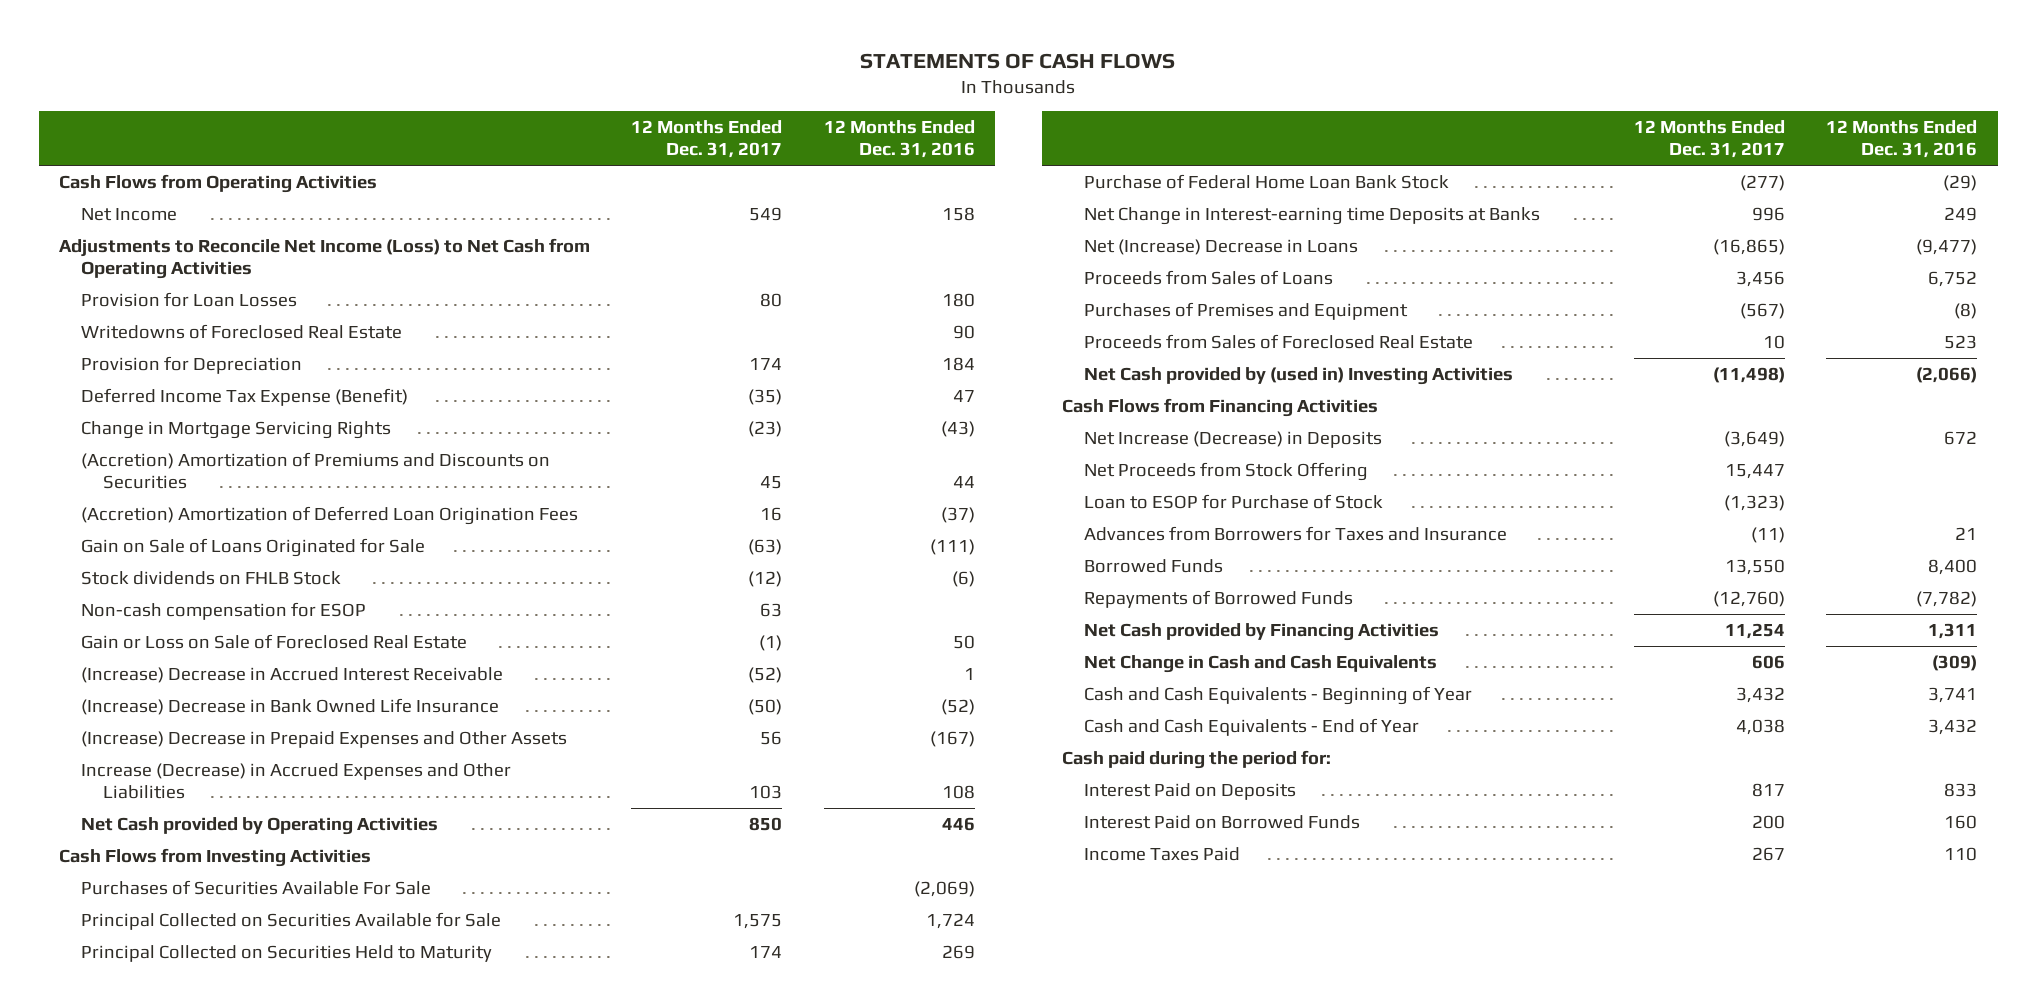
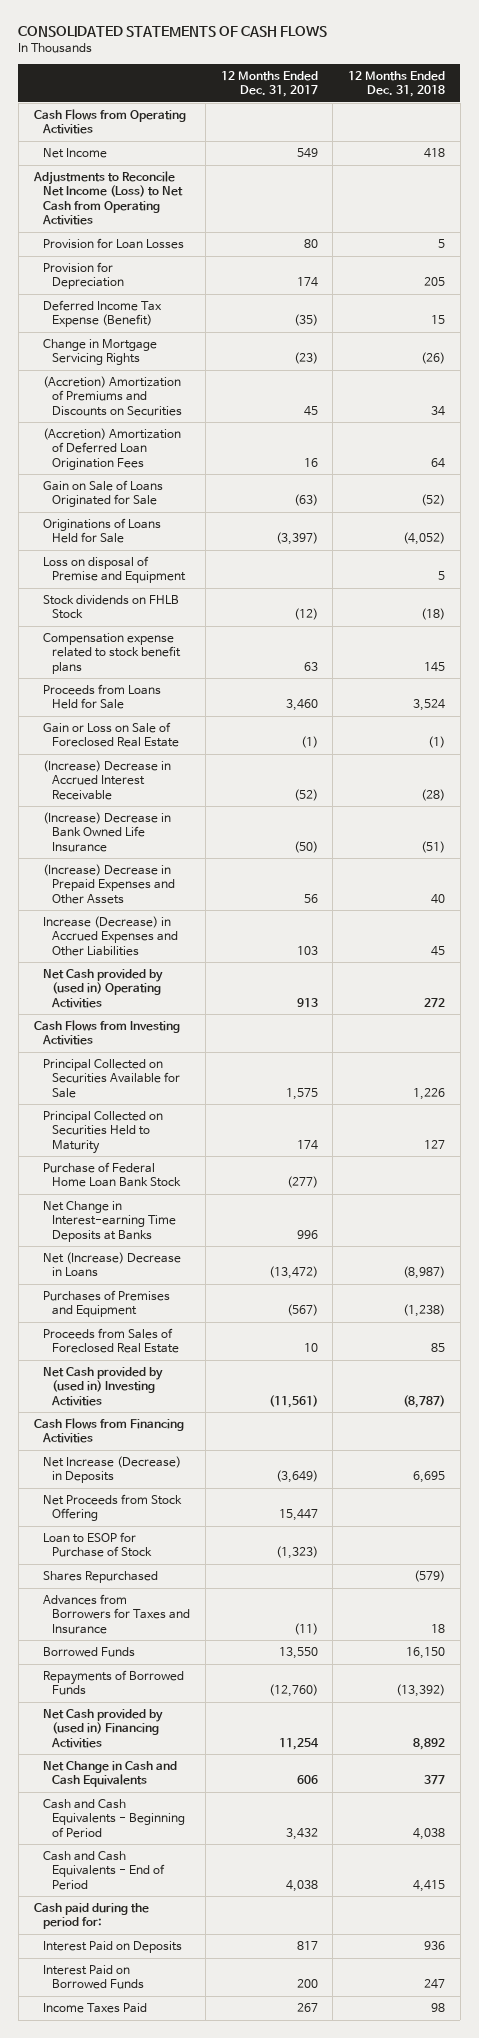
[860,52,1176,69] STATEMENTS OF CASH FLOWS -> [18,26,328,38] CONSOLIDATED STATEMENTS OF CASH FLOWS
[823,120,975,159] 12 Months Ended Dec. 31, 2016 -> none
none -> [348,70,446,98] 12 Months Ended Dec. 31, 2018
[80,324,402,340] Writedowns of Foreclosed Real Estate -> none
none -> [42,517,161,544] Originations of Loans Held for Sale
none -> [42,555,187,584] Loss on disposal of Premise and Equipment
[80,602,366,621] Non-cash compensation for ESOP -> none
none -> [42,632,182,674] Compensation expense related to stock benefit plans
none -> [42,683,161,710] Proceeds from Loans Held for Sale
[80,817,438,836] Net Cash provided by Operating Activities -> [42,968,163,1008] Net Cash provided by (used in) Operating Activities
[749,817,783,832] 850 -> [296,997,318,1008] 913
[80,880,431,896] Purchases of Securities Available For Sale -> none
[1083,270,1333,286] Proceeds from Sales of Loans -> none
[1083,207,1540,226] Net Change in Interest-earning time Deposits at Banks -> [42,1200,177,1242] Net Change in Interest-earning Time Deposits at Banks
[1713,239,1786,256] (16,865) -> [268,1266,318,1280] (13,472)
[1713,367,1786,384] (11,498) -> [268,1394,318,1408] (11,561)
none -> [42,1570,158,1583] Shares Repurchased
[1083,623,1439,642] Net Cash provided by Financing Activities -> [42,1708,163,1748] Net Cash provided by (used in) Financing Activities
[1083,686,1472,706] Cash and Cash Equivalents - Beginning of Year -> [42,1798,186,1838] Cash and Cash Equivalents - Beginning of Period
[1083,718,1419,737] Cash and Cash Equivalents - End of Year -> [42,1850,166,1890] Cash and Cash Equivalents - End of Period

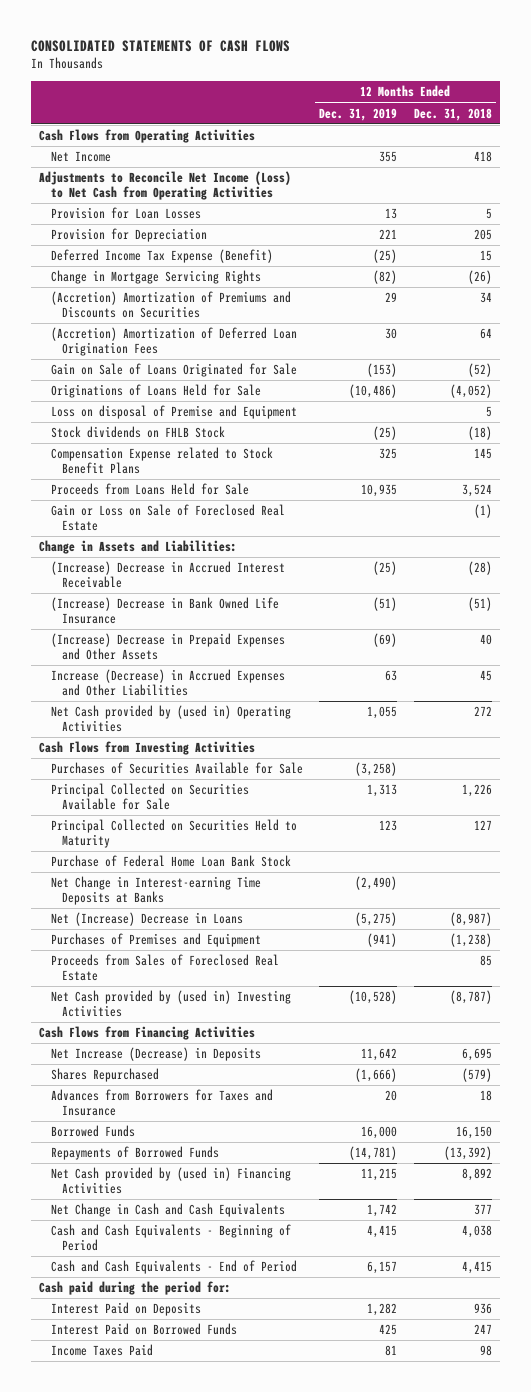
[220,70,318,98] 12 Months Ended Dec. 31, 2017 -> none
none -> [319,107,398,121] Dec. 31, 2019
[42,632,182,674] Compensation expense related to stock benefit plans -> [50,447,273,475] Compensation Expense related to Stock Benefit Plans
none -> [39,540,238,555] Change in Assets and Liabilities:
none -> [50,762,303,775] Purchases of Securities Available for Sale
[42,1493,182,1522] Net Proceeds from Stock Offering -> none
[42,1531,153,1558] Loan to ESOP for Purchase of Stock -> none

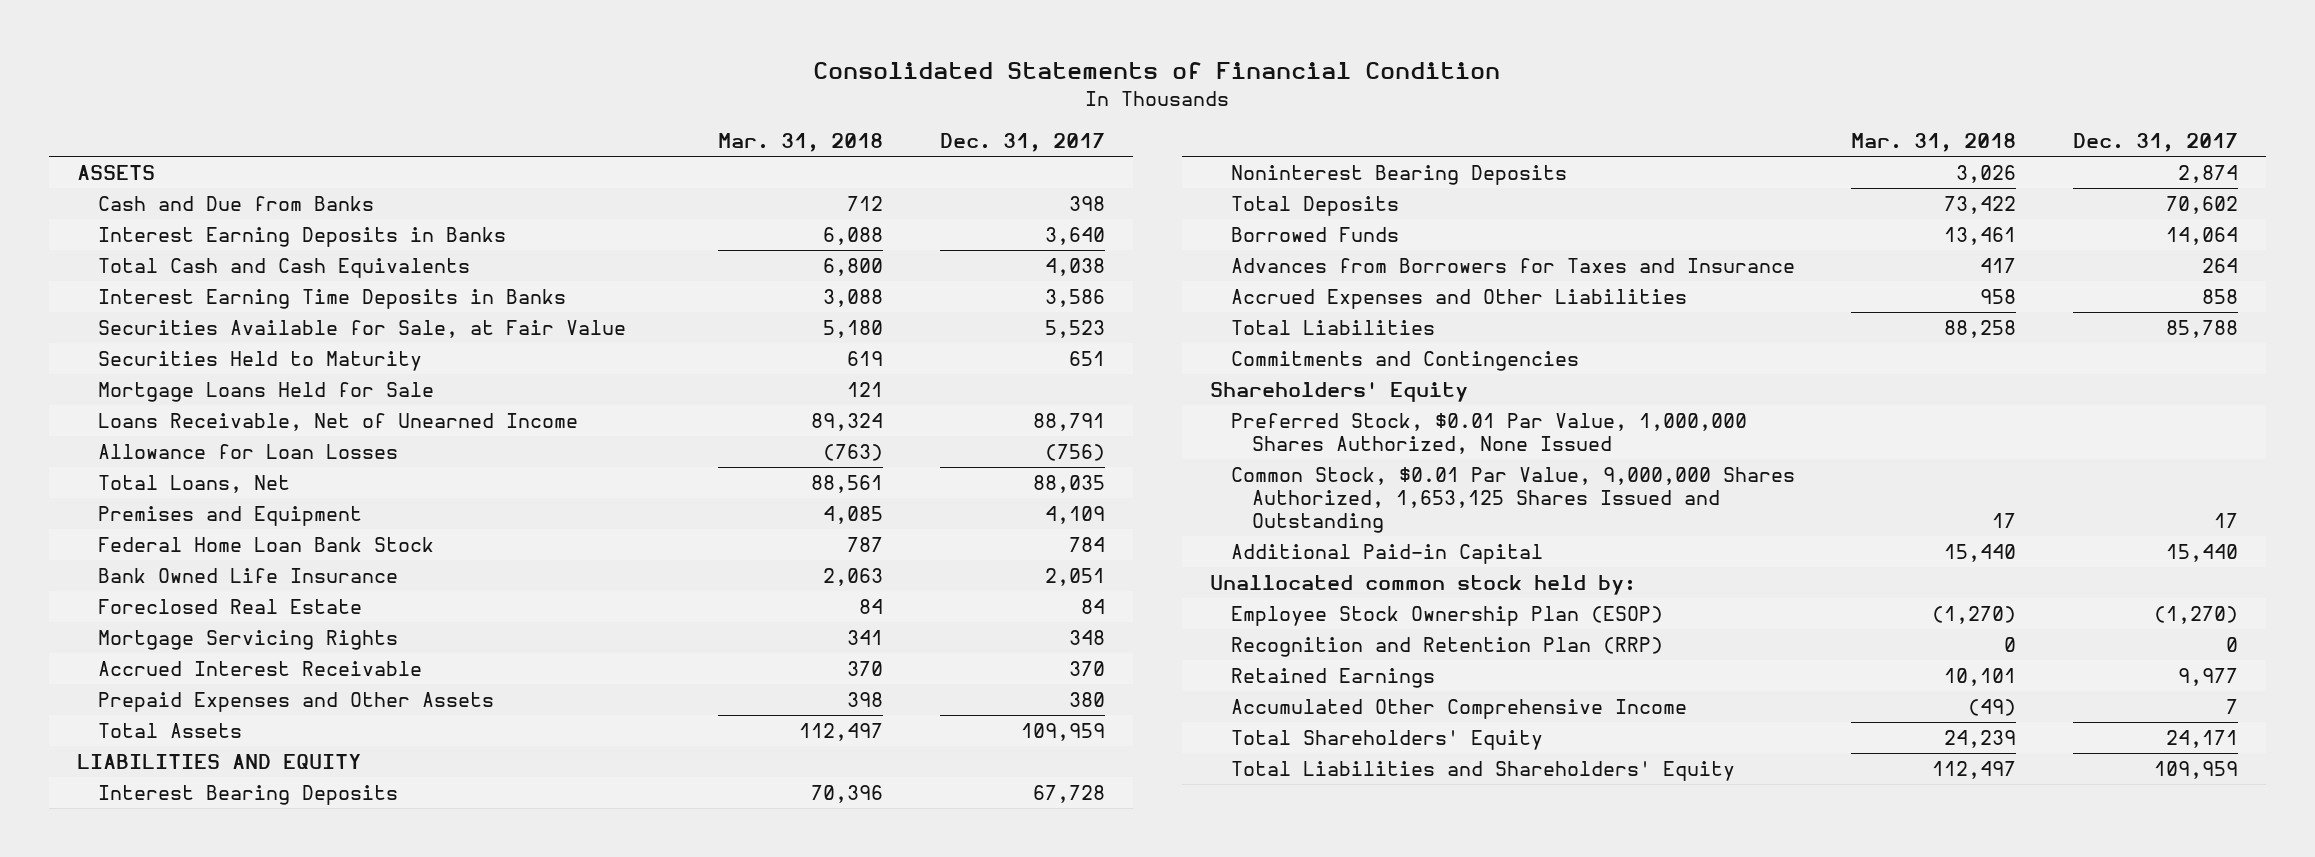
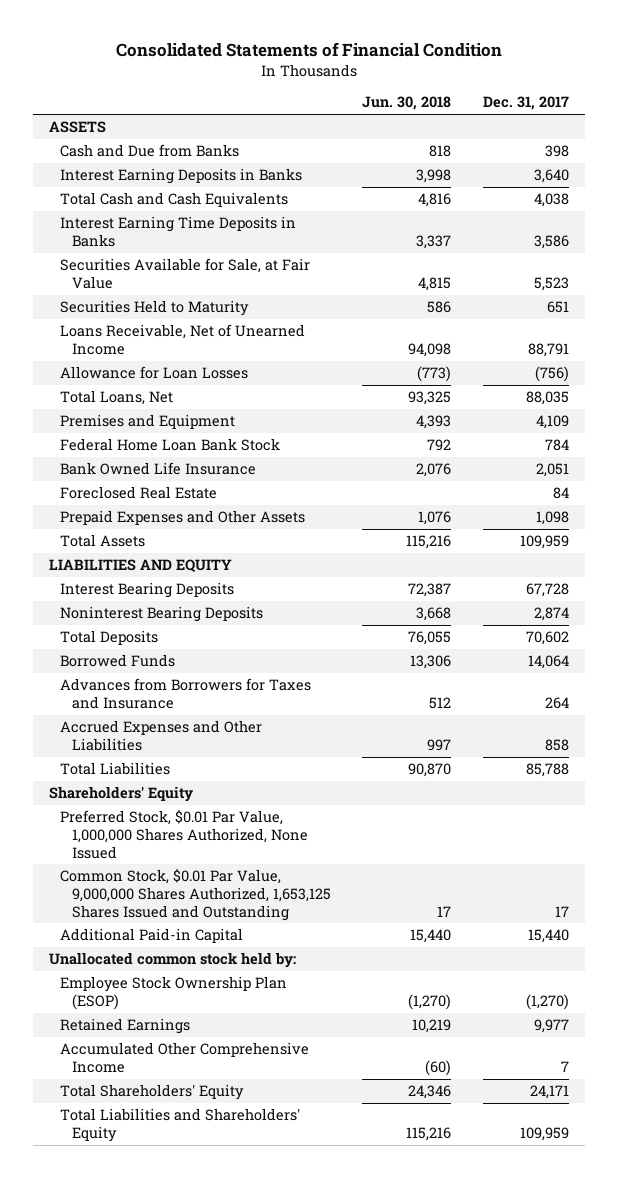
[718,133,884,153] Mar. 31, 2018 -> none
none -> [362,96,452,111] Jun. 30, 2018
[98,381,435,402] Mortgage Loans Held for Sale -> none
[98,629,399,650] Mortgage Servicing Rights -> none
[98,660,423,676] Accrued Interest Receivable -> none
[1068,691,1105,707] 380 -> [535,511,569,526] 1,098
[1230,350,1579,371] Commitments and Contingencies -> none
[1230,636,1663,657] Recognition and Retention Plan (RRP) -> none

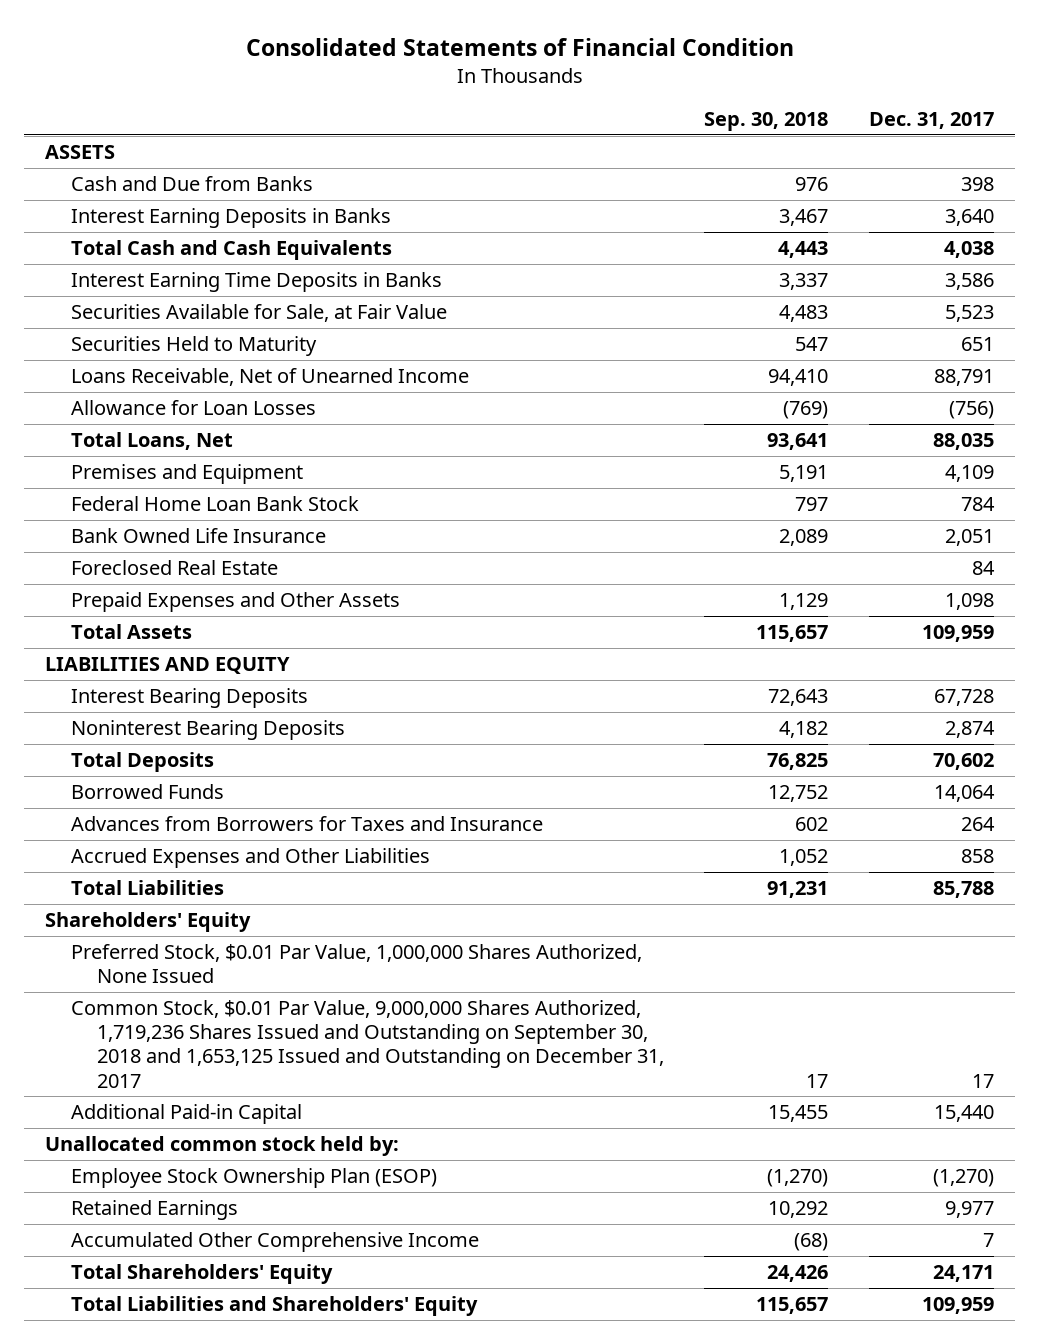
[362,96,452,111] Jun. 30, 2018 -> none
none -> [704,112,829,132] Sep. 30, 2018
[60,869,331,921] Common Stock, $0.01 Par Value, 9,000,000 Shares Authorized, 1,653,125 Shares Issued and Outstanding -> [70,1000,664,1088] Common Stock, $0.01 Par Value, 9,000,000 Shares Authorized, 1,719,236 Shares Issued and Outstanding on September 30, 2018 and 1,653,125 Issued and Outstanding on December 31, 2017

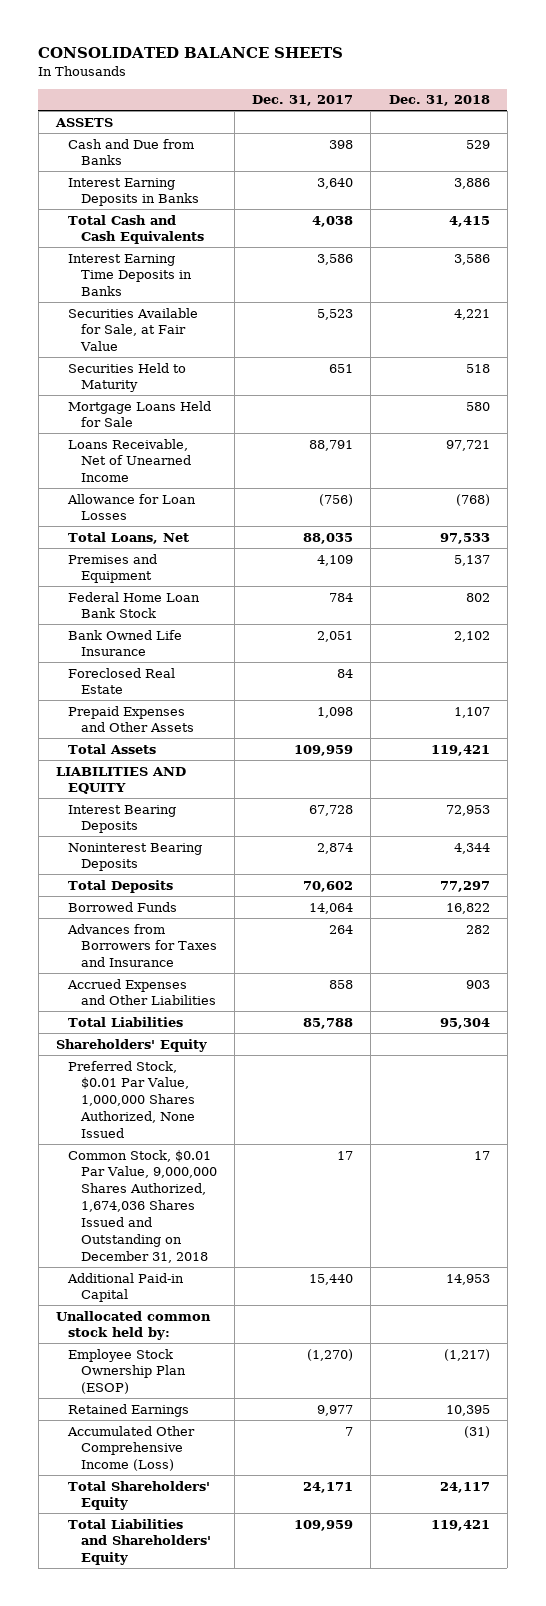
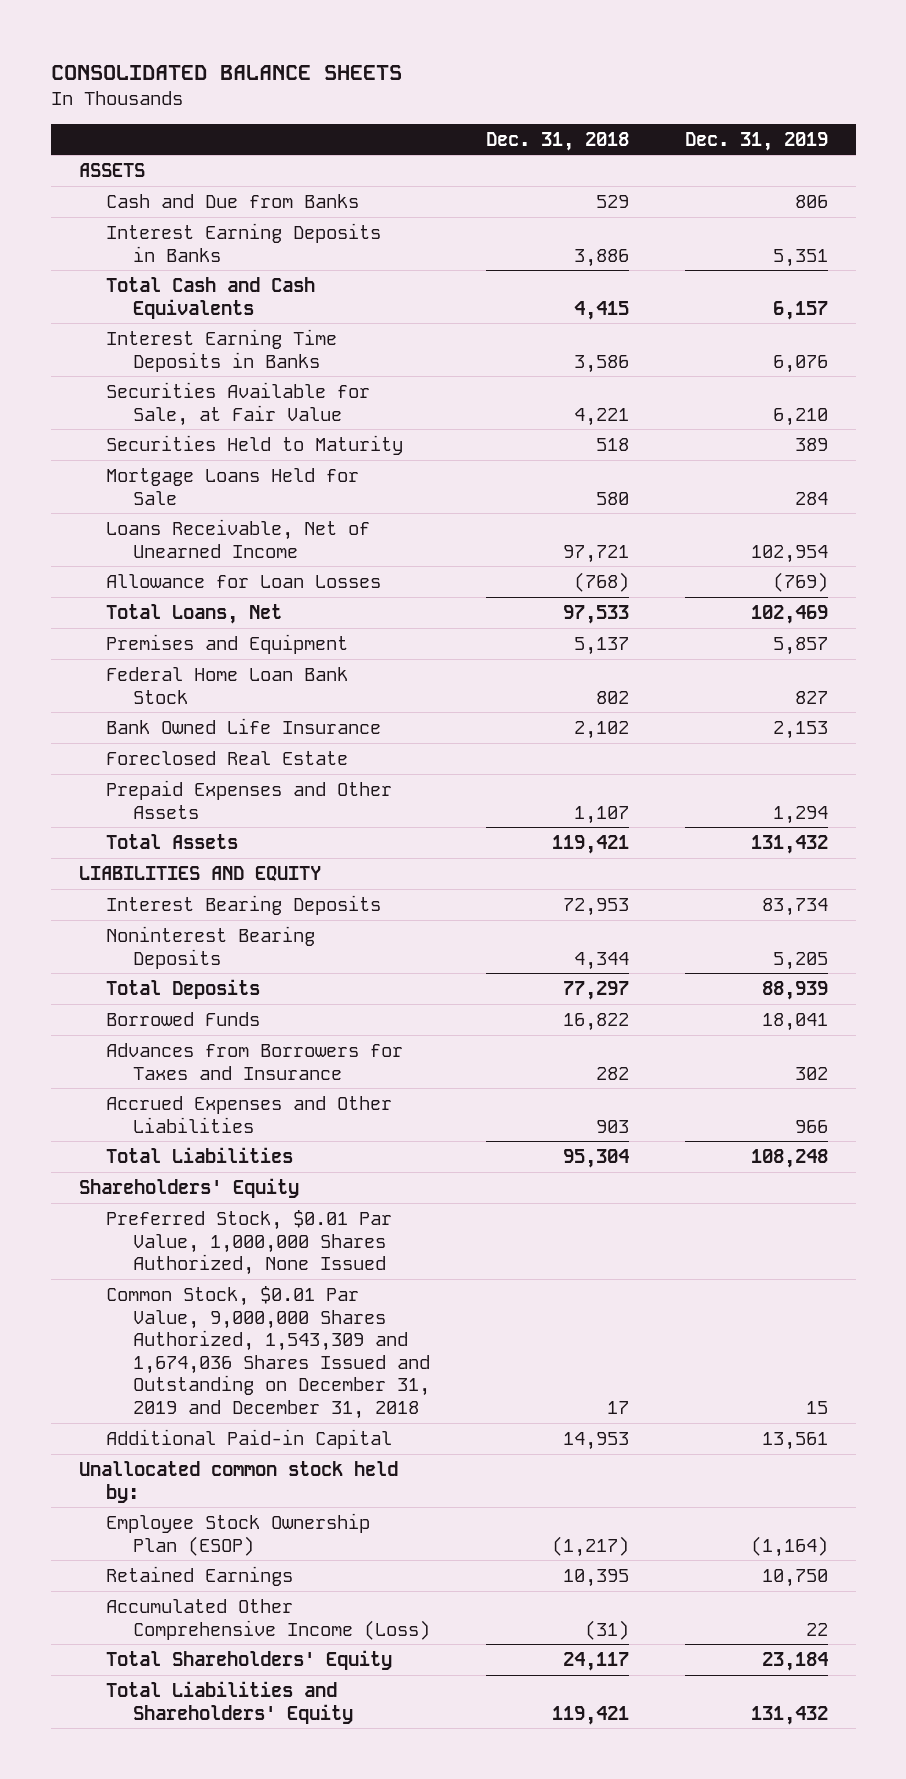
[252,95,354,107] Dec. 31, 2017 -> none
none -> [684,131,828,151] Dec. 31, 2019
[68,1149,217,1263] Common Stock, $0.01 Par Value, 9,000,000 Shares Authorized, 1,674,036 Shares Issued and Outstanding on December 31, 2018 -> [105,1285,430,1420] Common Stock, $0.01 Par Value, 9,000,000 Shares Authorized, 1,543,309 and 1,674,036 Shares Issued and Outstanding on December 31, 2019 and December 31, 2018

